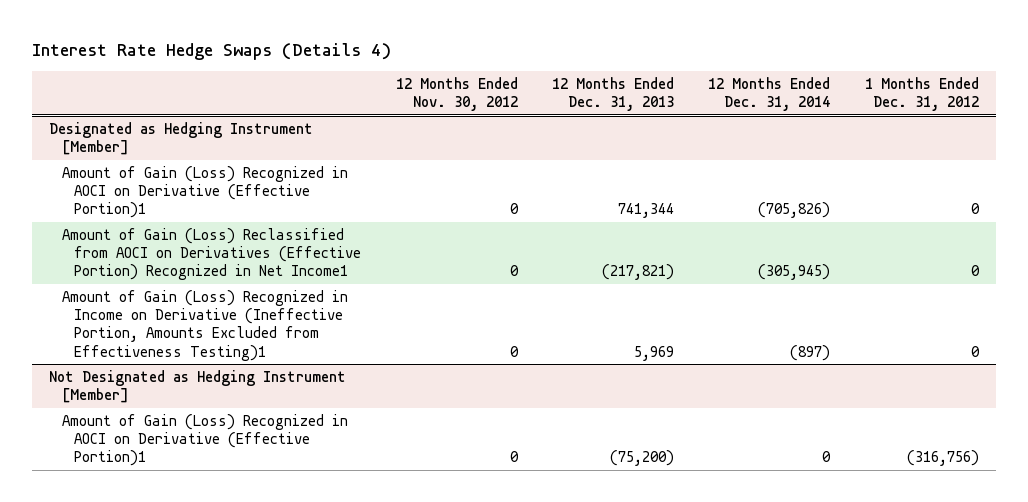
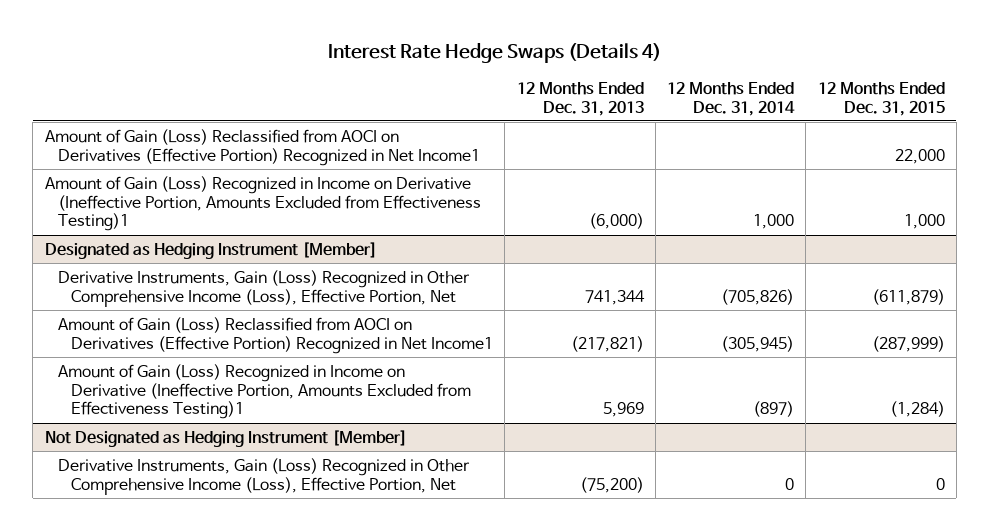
[395,76,518,112] 12 Months Ended Nov. 30, 2012 -> none
[864,76,979,112] 1 Months Ended Dec. 31, 2012 -> none
none -> [817,81,945,116] 12 Months Ended Dec. 31, 2015
none -> [44,128,480,166] Amount of Gain (Loss) Reclassified from AOCI on Derivatives (Effective Portion) Recognized in Net Income1
none -> [44,175,481,232] Amount of Gain (Loss) Recognized in Income on Derivative (Ineffective Portion, Amounts Excluded from Effectiveness Testing)1
[61,165,348,219] Amount of Gain (Loss) Recognized in AOCI on Derivative (Effective Portion)1 -> [57,269,470,307] Derivative Instruments, Gain (Loss) Recognized in Other Comprehensive Income (Loss), Effective Portion, Net
[61,413,348,467] Amount of Gain (Loss) Recognized in AOCI on Derivative (Effective Portion)1 -> [57,457,470,495] Derivative Instruments, Gain (Loss) Recognized in Other Comprehensive Income (Loss), Effective Portion, Net

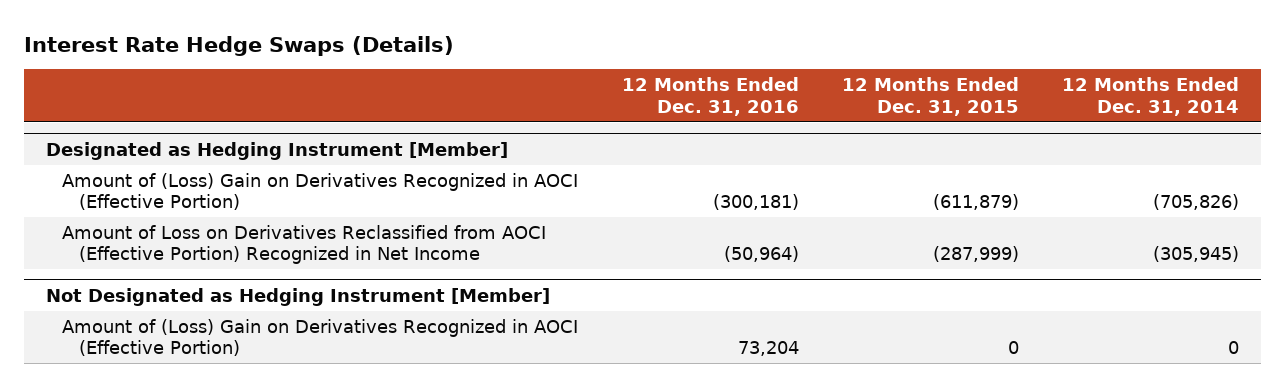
[327,42,661,63] Interest Rate Hedge Swaps (Details 4) -> [24,35,455,56] Interest Rate Hedge Swaps (Details)
[516,81,644,116] 12 Months Ended Dec. 31, 2013 -> none
none -> [621,77,799,116] 12 Months Ended Dec. 31, 2016
[44,128,480,166] Amount of Gain (Loss) Reclassified from AOCI on Derivatives (Effective Portion) Recognized in Net Income1 -> none
[44,175,481,232] Amount of Gain (Loss) Recognized in Income on Derivative (Ineffective Portion, Amounts Excluded from Effectiveness Testing)1 -> none
[57,363,472,420] Amount of Gain (Loss) Recognized in Income on Derivative (Ineffective Portion, Amounts Excluded from Effectiveness Testing)1 -> none
[57,269,470,307] Derivative Instruments, Gain (Loss) Recognized in Other Comprehensive Income (Loss), Effective Portion, Net -> [62,172,579,211] Amount of (Loss) Gain on Derivatives Recognized in AOCI (Effective Portion)
[57,316,494,354] Amount of Gain (Loss) Reclassified from AOCI on Derivatives (Effective Portion) Recognized in Net Income1 -> [62,224,547,265] Amount of Loss on Derivatives Reclassified from AOCI (Effective Portion) Recognized in Net Income
[57,457,470,495] Derivative Instruments, Gain (Loss) Recognized in Other Comprehensive Income (Loss), Effective Portion, Net -> [62,318,579,357] Amount of (Loss) Gain on Derivatives Recognized in AOCI (Effective Portion)

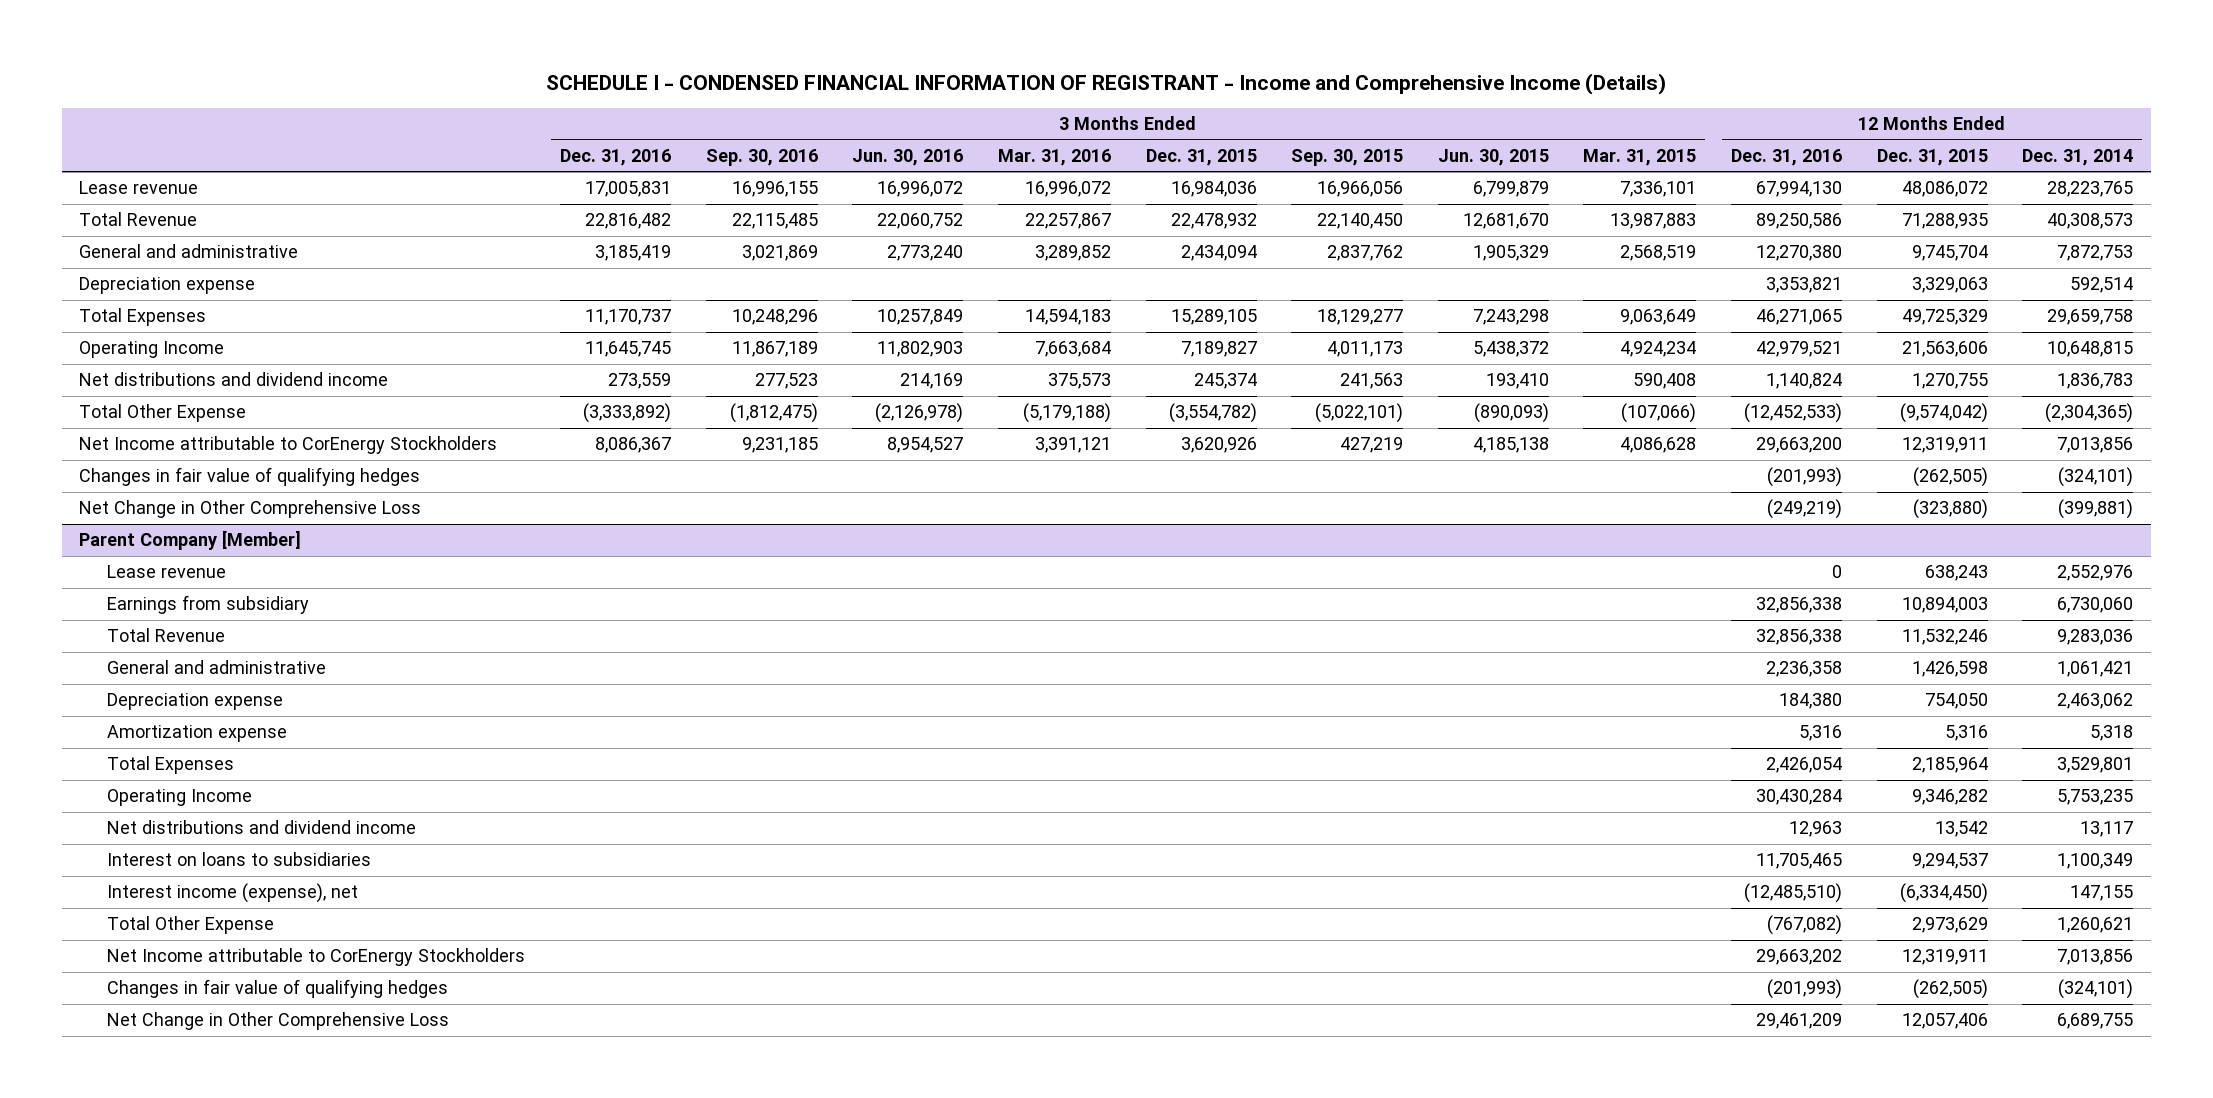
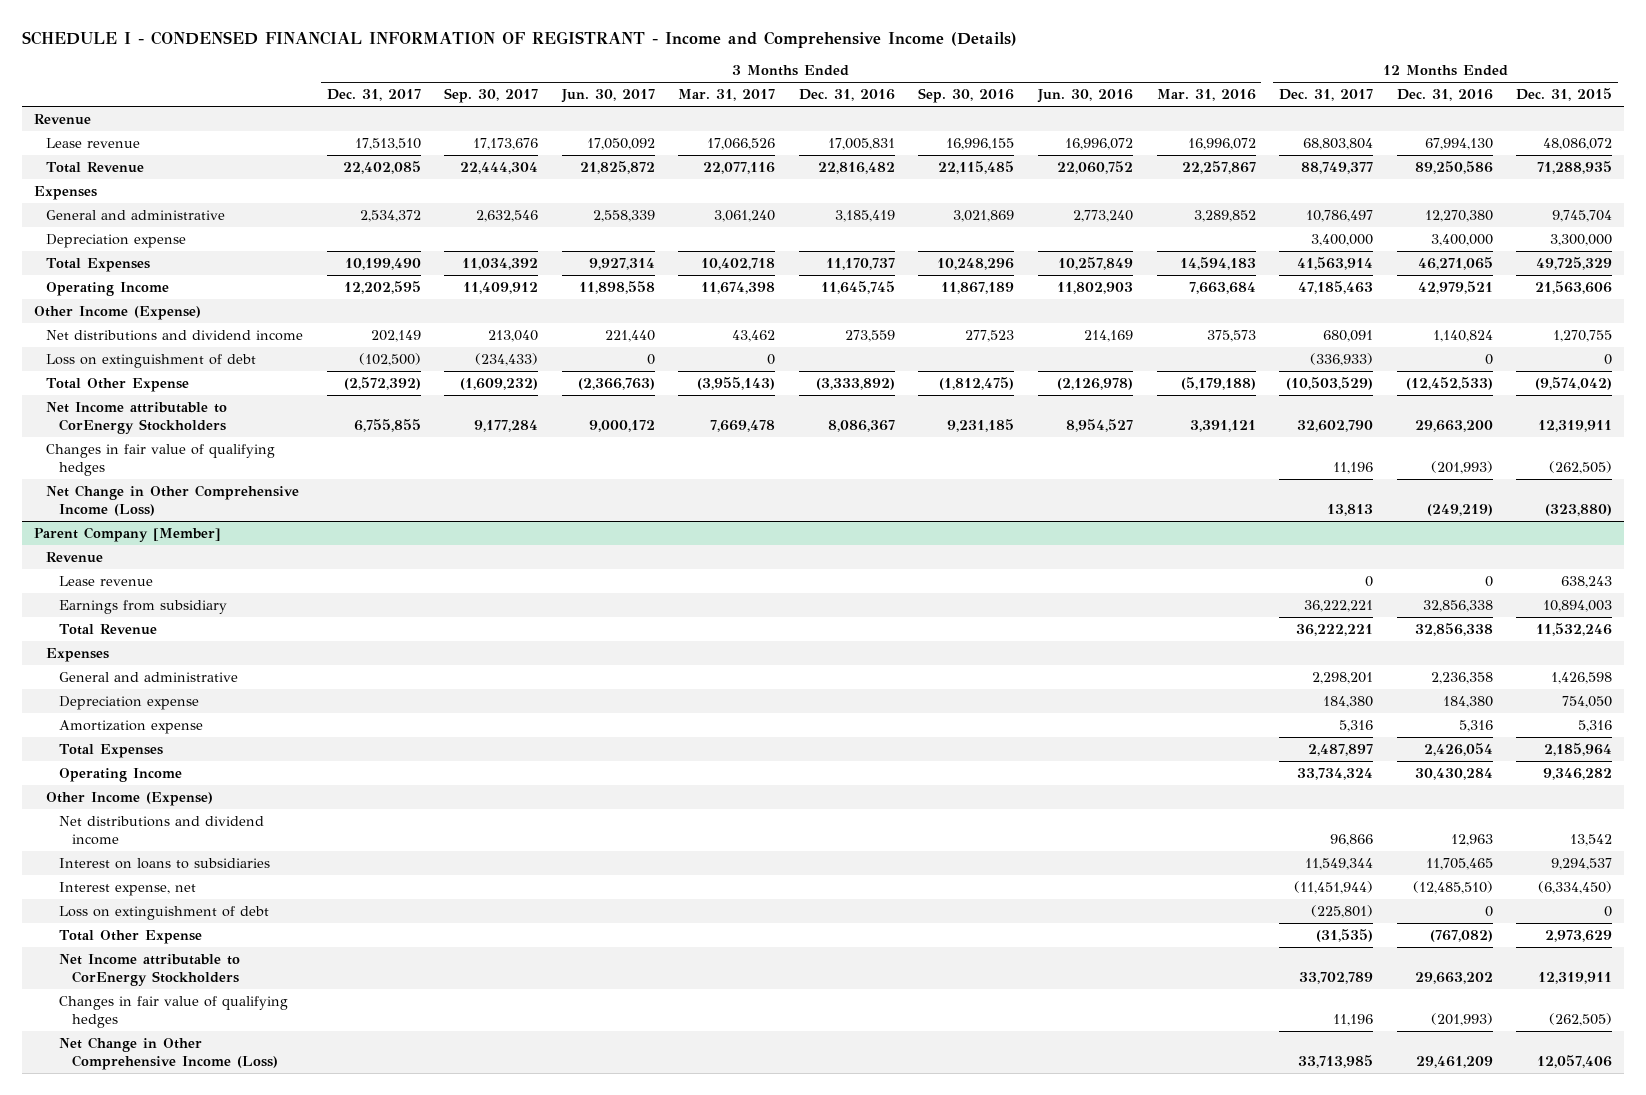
[1145,148,1257,166] Dec. 31, 2015 -> none
[1291,148,1404,166] Sep. 30, 2015 -> none
[1437,148,1549,166] Jun. 30, 2015 -> none
[1583,148,1697,166] Mar. 31, 2015 -> none
[2022,148,2134,166] Dec. 31, 2014 -> none
none -> [326,89,421,102] Dec. 31, 2017
none -> [444,88,539,104] Sep. 30, 2017
none -> [560,89,655,104] Jun. 30, 2017
none -> [678,89,776,102] Mar. 31, 2017
none -> [1279,89,1374,102] Dec. 31, 2017
none -> [33,113,91,125] Revenue
none -> [33,185,97,200] Expenses
[1766,277,1843,294] 3,353,821 -> [1430,233,1493,246] 3,400,000
[1911,277,1988,294] 3,329,063 -> [1550,233,1613,246] 3,300,000
none -> [33,305,201,320] Other Income (Expense)
none -> [46,353,257,368] Loss on extinguishment of debt
[79,500,422,519] Net Change in Other Comprehensive Loss -> [46,484,300,517] Net Change in Other Comprehensive Income (Loss)
none -> [46,551,104,563] Revenue
none -> [46,647,110,662] Expenses
none -> [46,791,214,806] Other Income (Expense)
[107,883,359,904] Interest income (expense), net -> [59,881,197,896] Interest expense, net
none -> [59,905,270,920] Loss on extinguishment of debt
[107,1012,450,1031] Net Change in Other Comprehensive Loss -> [59,1036,278,1071] Net Change in Other Comprehensive Income (Loss)

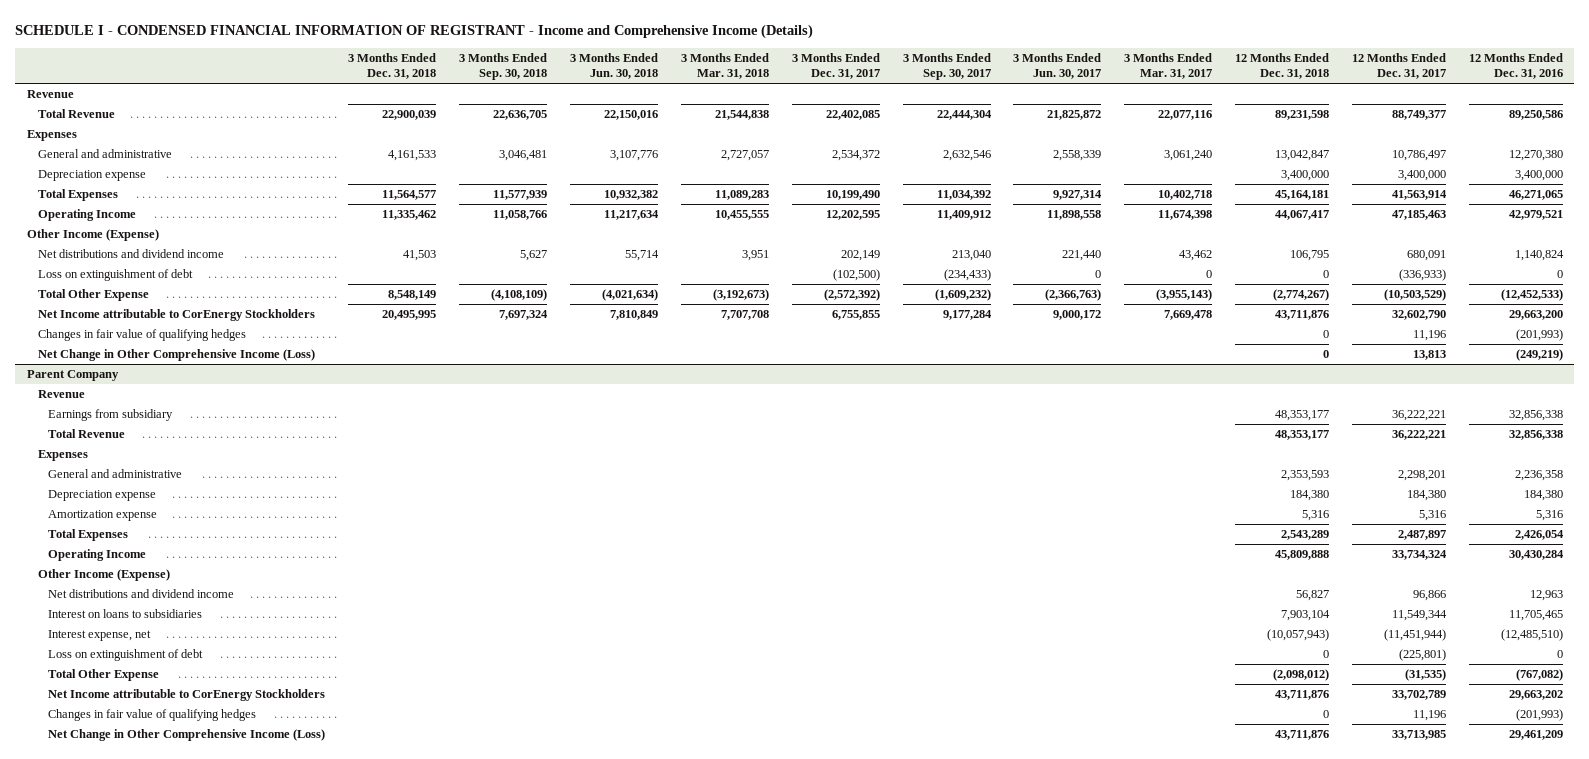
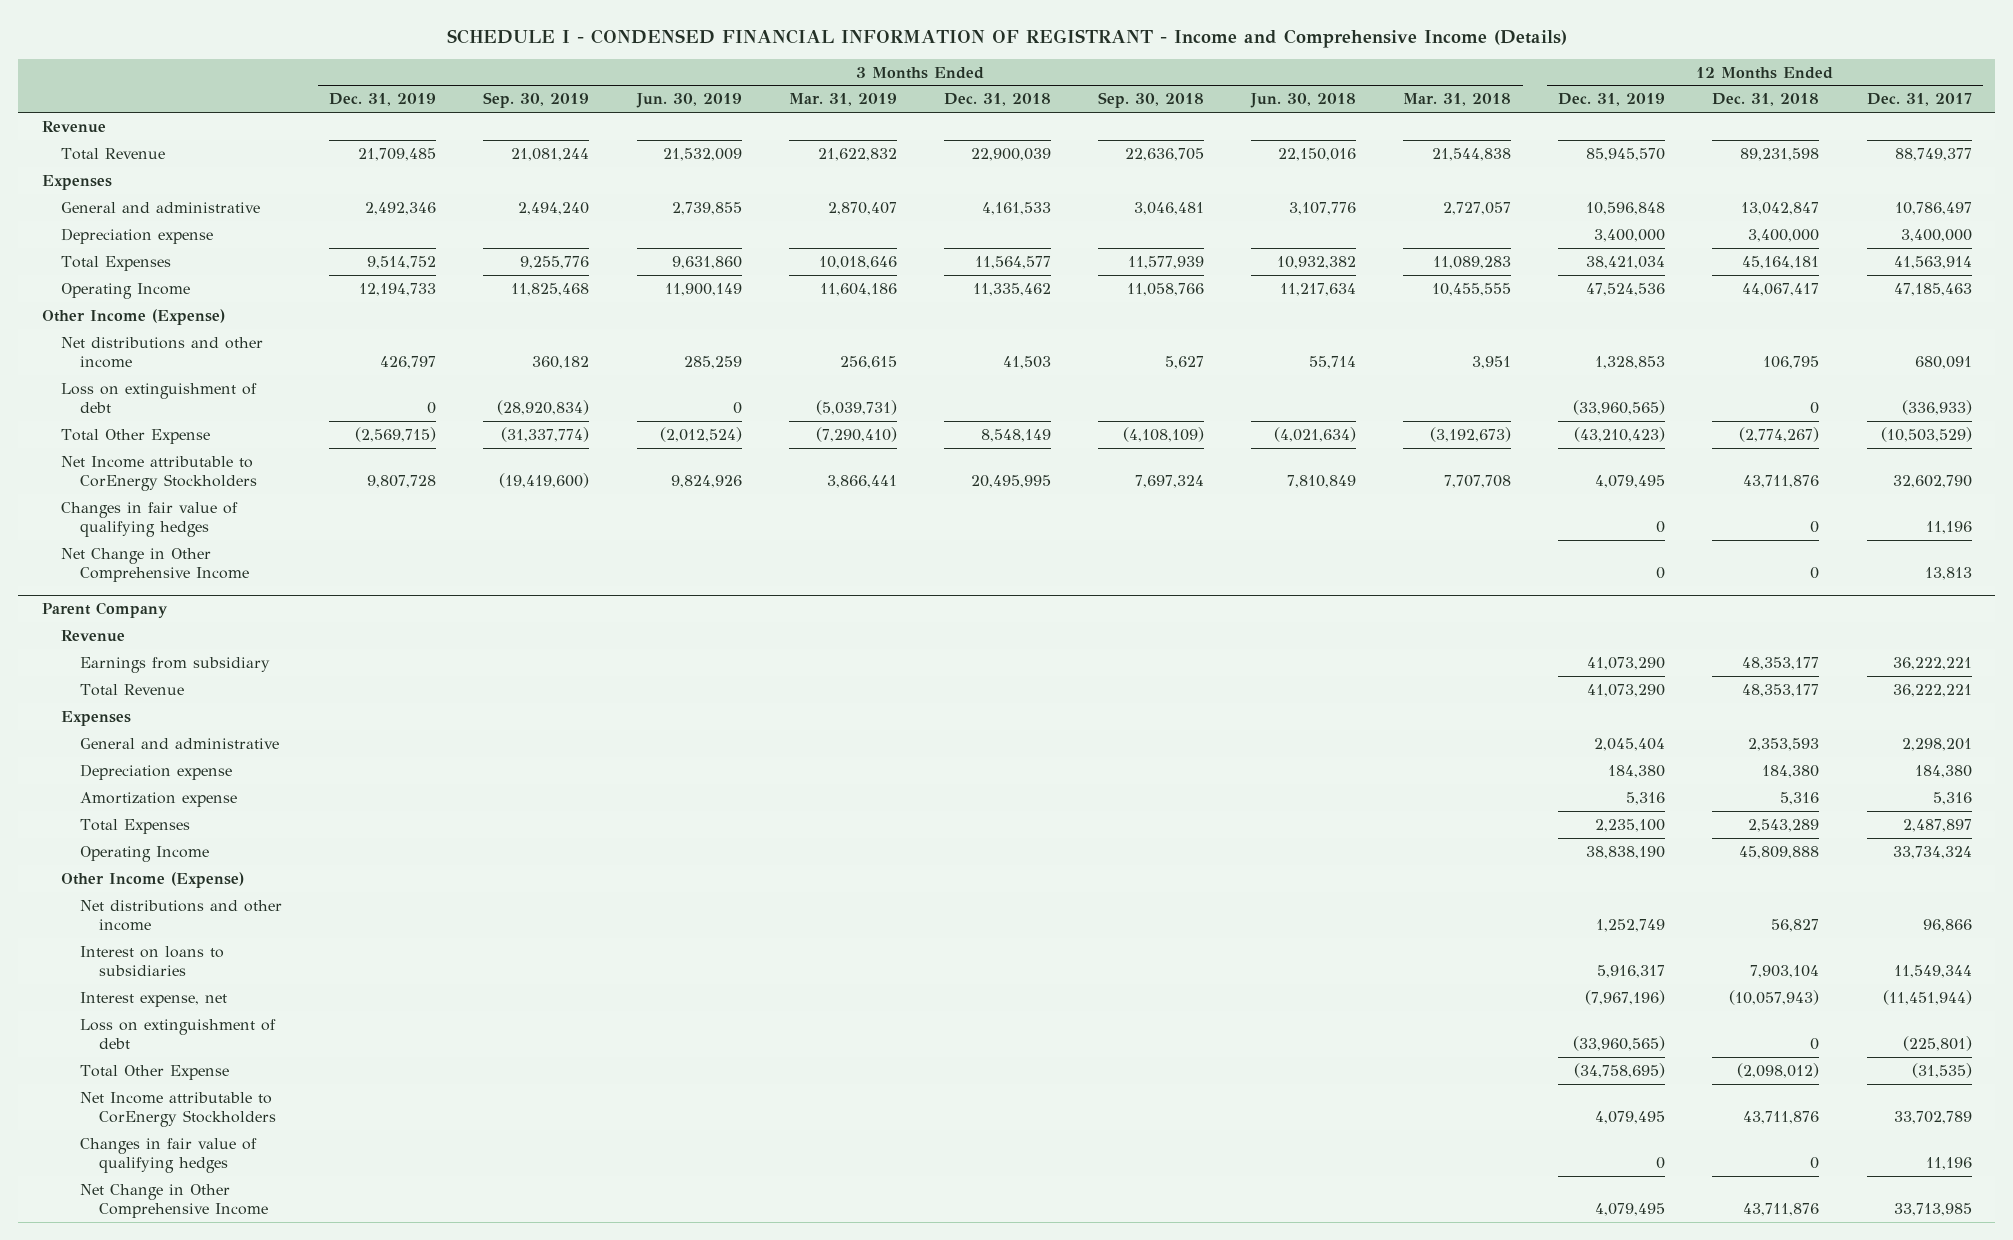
[791,52,880,80] 3 Months Ended Dec. 31, 2017 -> none
[902,52,991,81] 3 Months Ended Sep. 30, 2017 -> none
[1013,52,1102,80] 3 Months Ended Jun. 30, 2017 -> none
[1124,52,1213,80] 3 Months Ended Mar. 31, 2017 -> none
[1468,52,1563,80] 12 Months Ended Dec. 31, 2016 -> none
none -> [329,93,437,107] Dec. 31, 2019
none -> [483,92,590,109] Sep. 30, 2019
none -> [635,93,742,109] Jun. 30, 2019
none -> [788,93,897,107] Mar. 31, 2019
none -> [1558,93,1666,107] Dec. 31, 2019
[37,249,224,259] Net distributions and dividend income -> [61,336,264,368] Net distributions and other income
[37,349,315,362] Net Change in Other Comprehensive Income (Loss) -> [61,547,250,582] Net Change in Other Comprehensive Income
[48,589,235,599] Net distributions and dividend income -> [80,899,283,931] Net distributions and other income
[48,729,326,742] Net Change in Other Comprehensive Income (Loss) -> [80,1183,269,1218] Net Change in Other Comprehensive Income

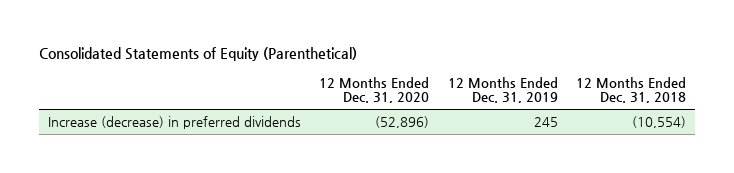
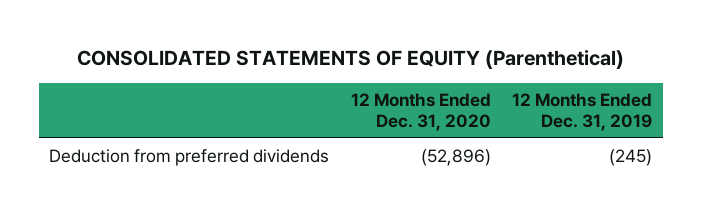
[38,47,357,62] Consolidated Statements of Equity (Parenthetical) -> [76,50,624,70] CONSOLIDATED STATEMENTS OF EQUITY (Parenthetical)
[575,76,686,104] 12 Months Ended Dec. 31, 2018 -> none
[48,116,302,130] Increase (decrease) in preferred dividends -> [49,149,330,167] Deduction from preferred dividends
[533,117,558,128] 245 -> [609,149,653,167] (245)

